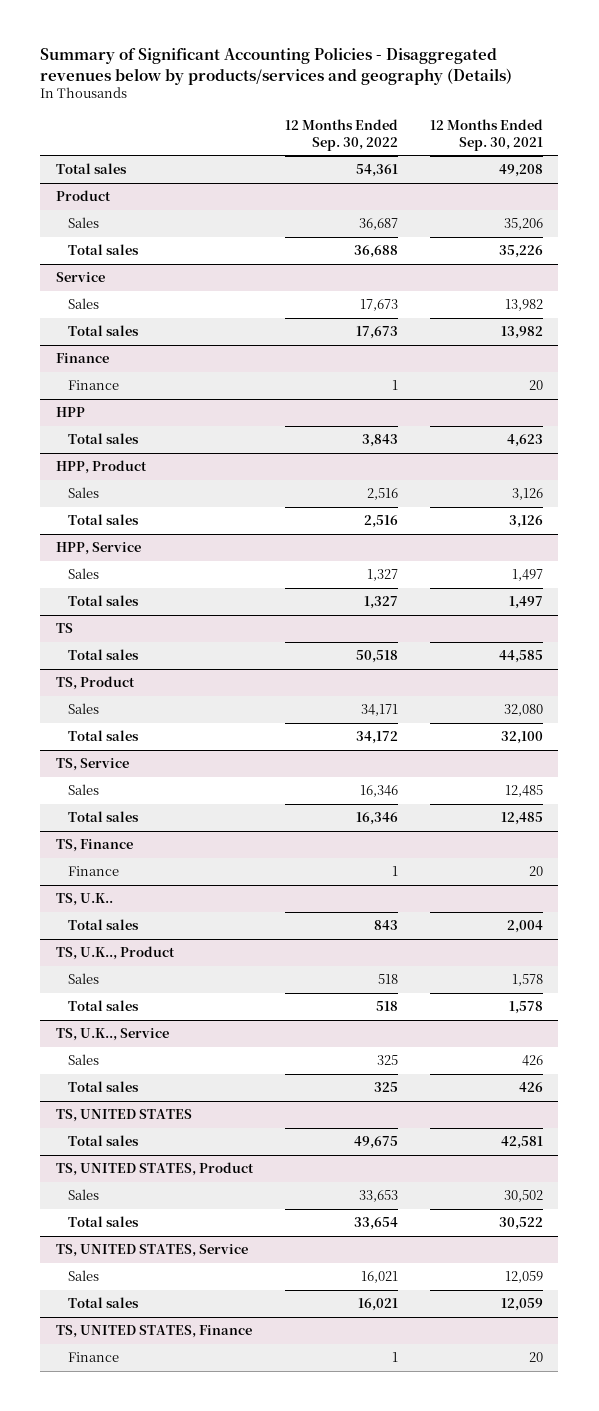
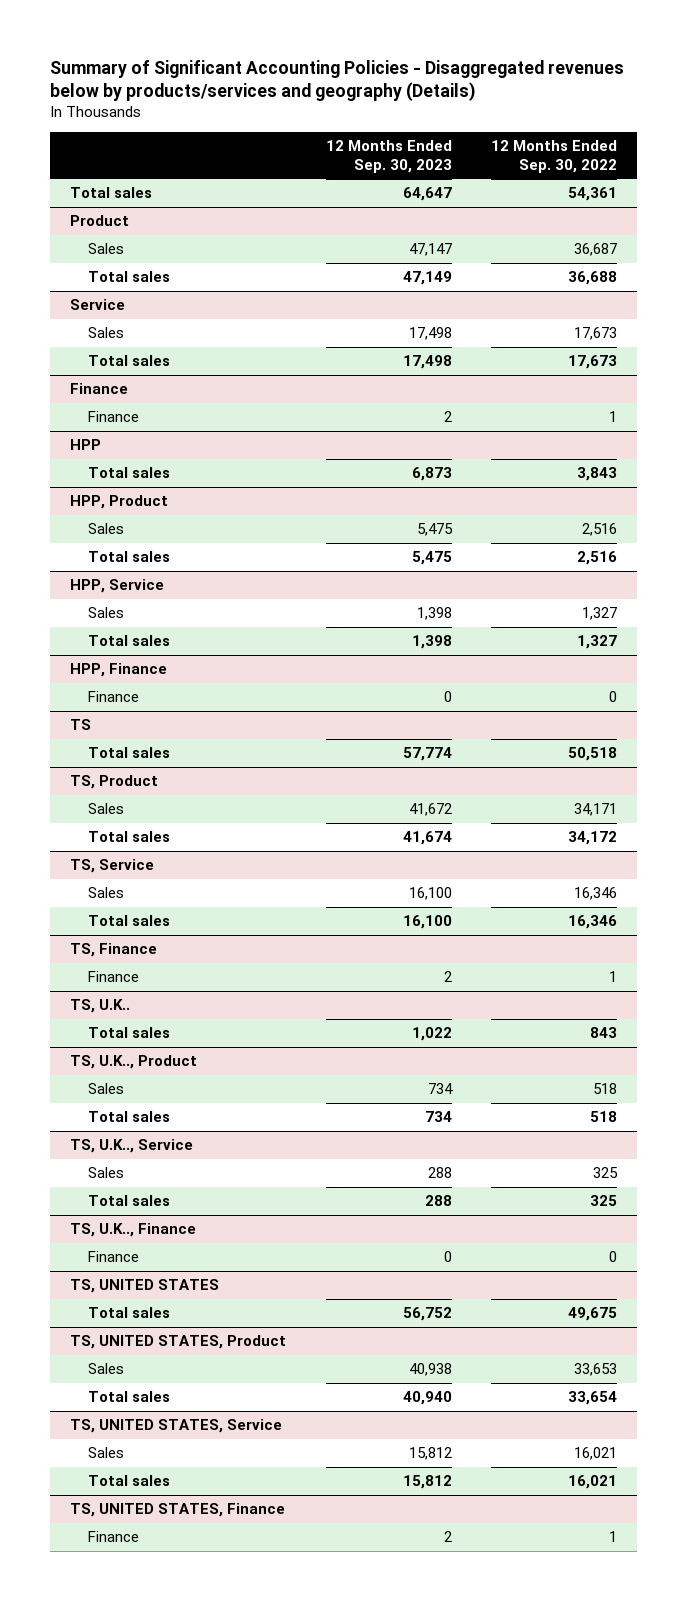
[429,118,543,151] 12 Months Ended Sep. 30, 2021 -> none
none -> [325,140,452,173] 12 Months Ended Sep. 30, 2023
none -> [70,663,168,678] HPP, Finance
none -> [88,691,140,703] Finance
none -> [70,1223,197,1238] TS, U.K.., Finance
none -> [88,1251,140,1263] Finance

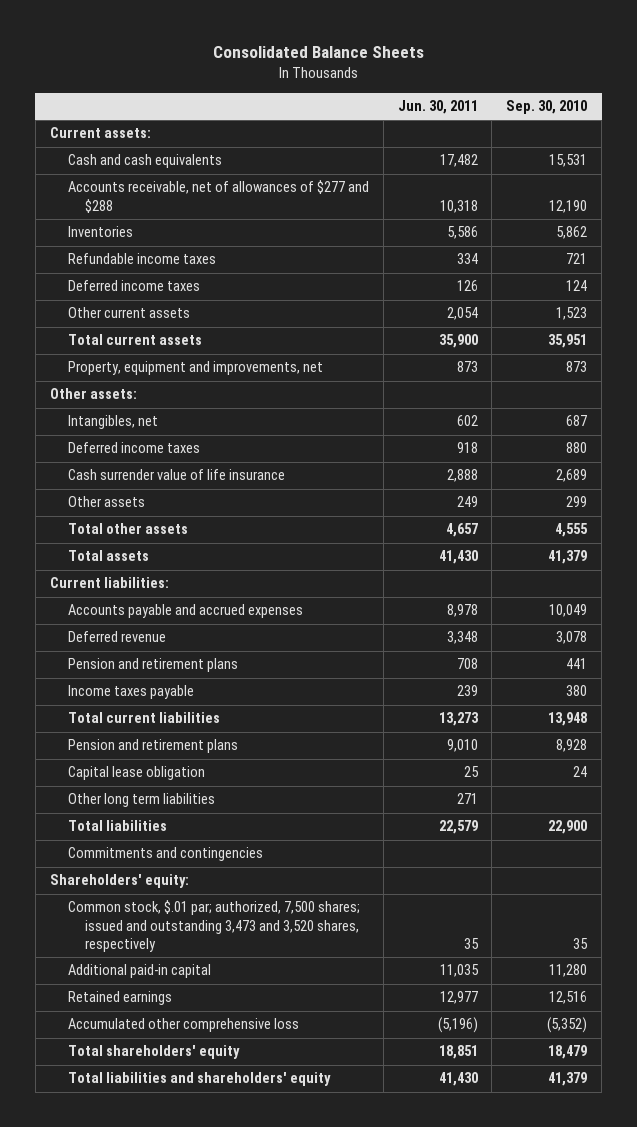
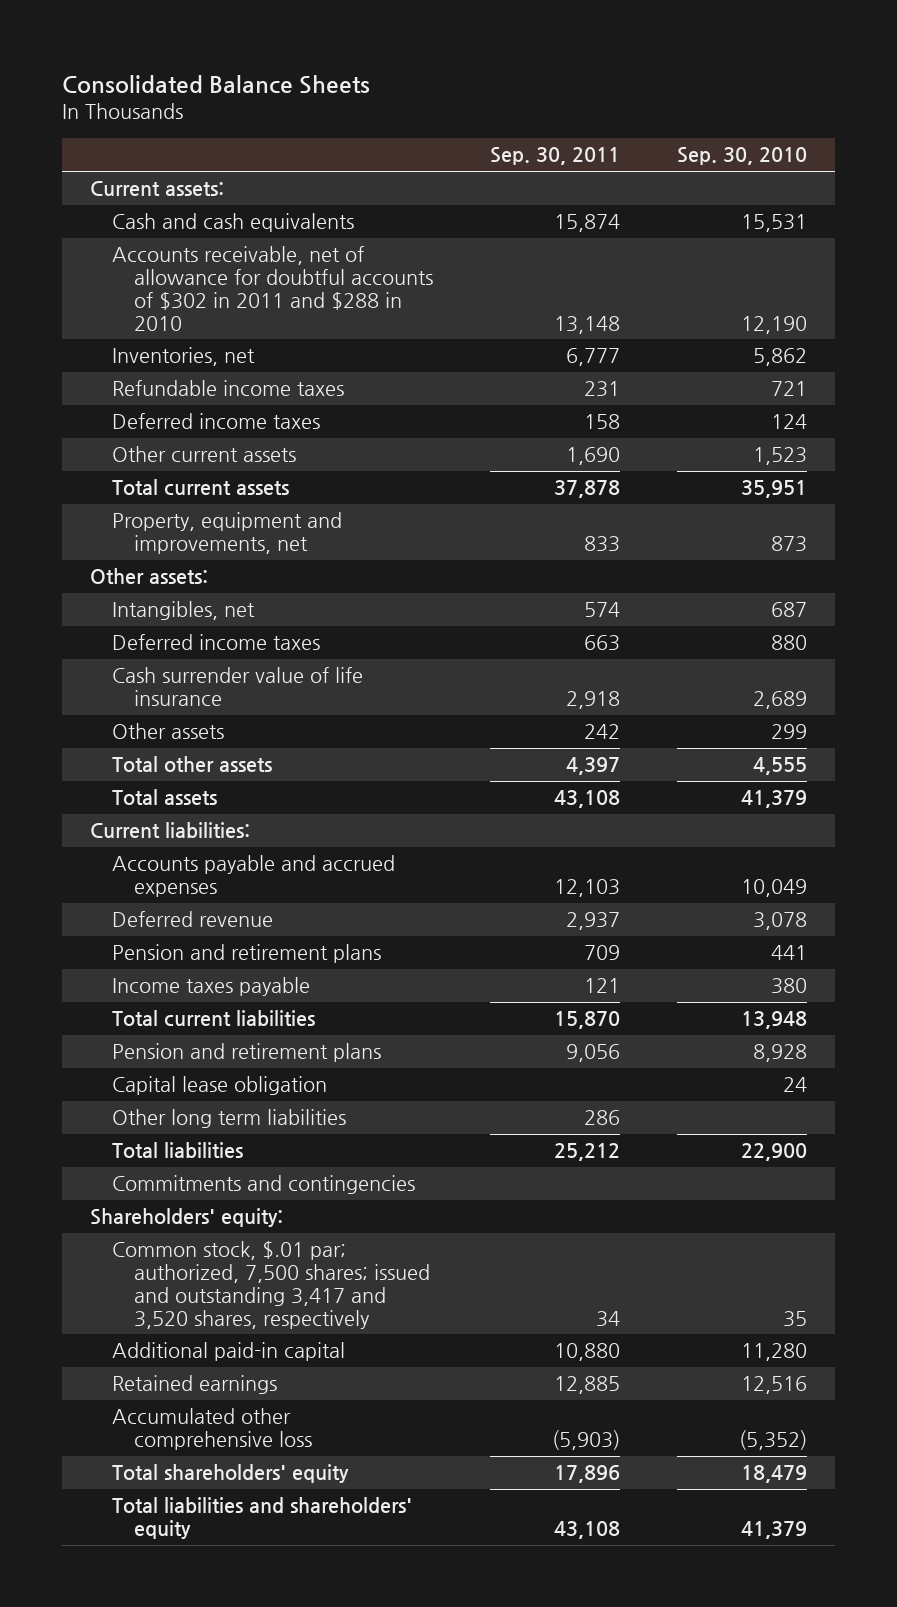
[397,99,478,114] Jun. 30, 2011 -> none
none -> [490,147,621,166] Sep. 30, 2011
[67,180,369,213] Accounts receivable, net of allowances of $277 and $288 -> [112,246,434,331] Accounts receivable, net of allowance for doubtful accounts of $302 in 2011 and $288 in 2010
[67,226,133,238] Inventories -> [112,347,256,367] Inventories, net
[67,900,360,953] Common stock, $.01 par; authorized, 7,500 shares; issued and outstanding 3,473 and 3,520 shares, respectively -> [112,1241,431,1329] Common stock, $.01 par; authorized, 7,500 shares; issued and outstanding 3,417 and 3,520 shares, respectively

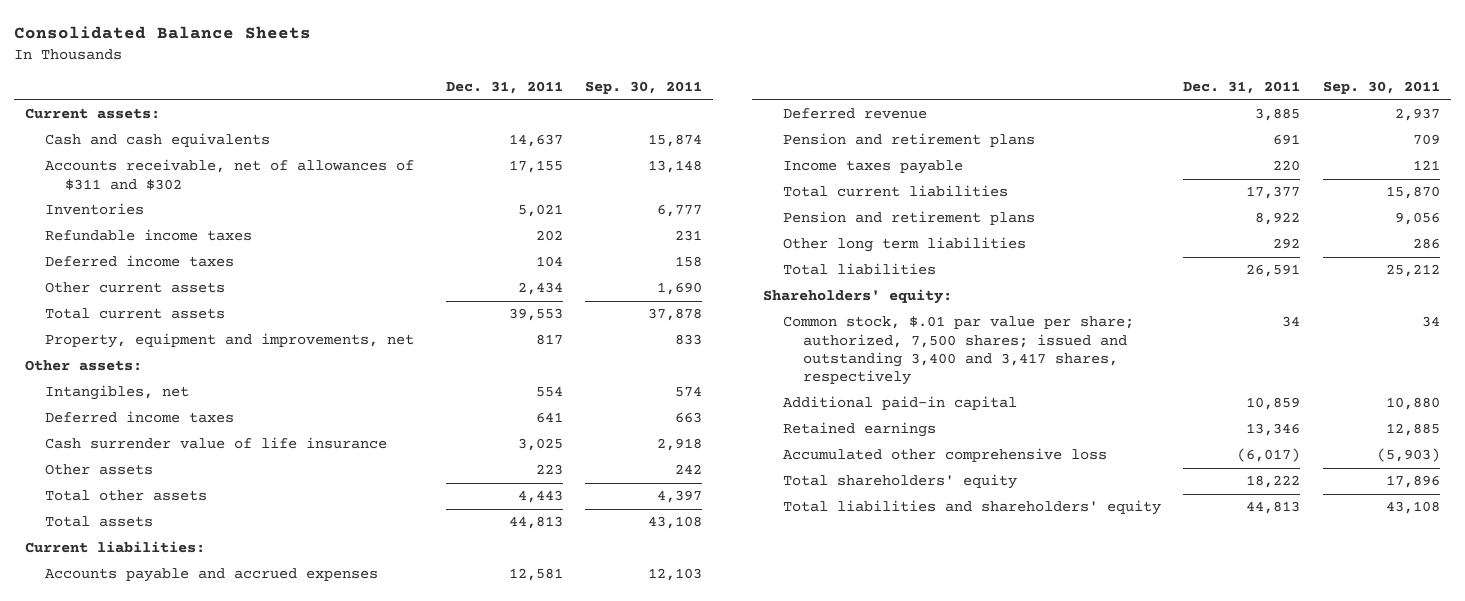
[676,147,807,166] Sep. 30, 2010 -> none
none -> [445,81,563,95] Dec. 31, 2011
[112,246,434,331] Accounts receivable, net of allowance for doubtful accounts of $302 in 2011 and $288 in 2010 -> [45,159,415,190] Accounts receivable, net of allowances of $311 and $302
[112,347,256,367] Inventories, net -> [45,203,145,216] Inventories
[112,1076,328,1096] Capital lease obligation -> none
[112,1175,416,1195] Commitments and contingencies -> none
[112,1241,431,1329] Common stock, $.01 par; authorized, 7,500 shares; issued and outstanding 3,417 and 3,520 shares, respectively -> [782,316,1134,386] Common stock, $.01 par value per share; authorized, 7,500 shares; issued and outstanding 3,400 and 3,417 shares, respectively

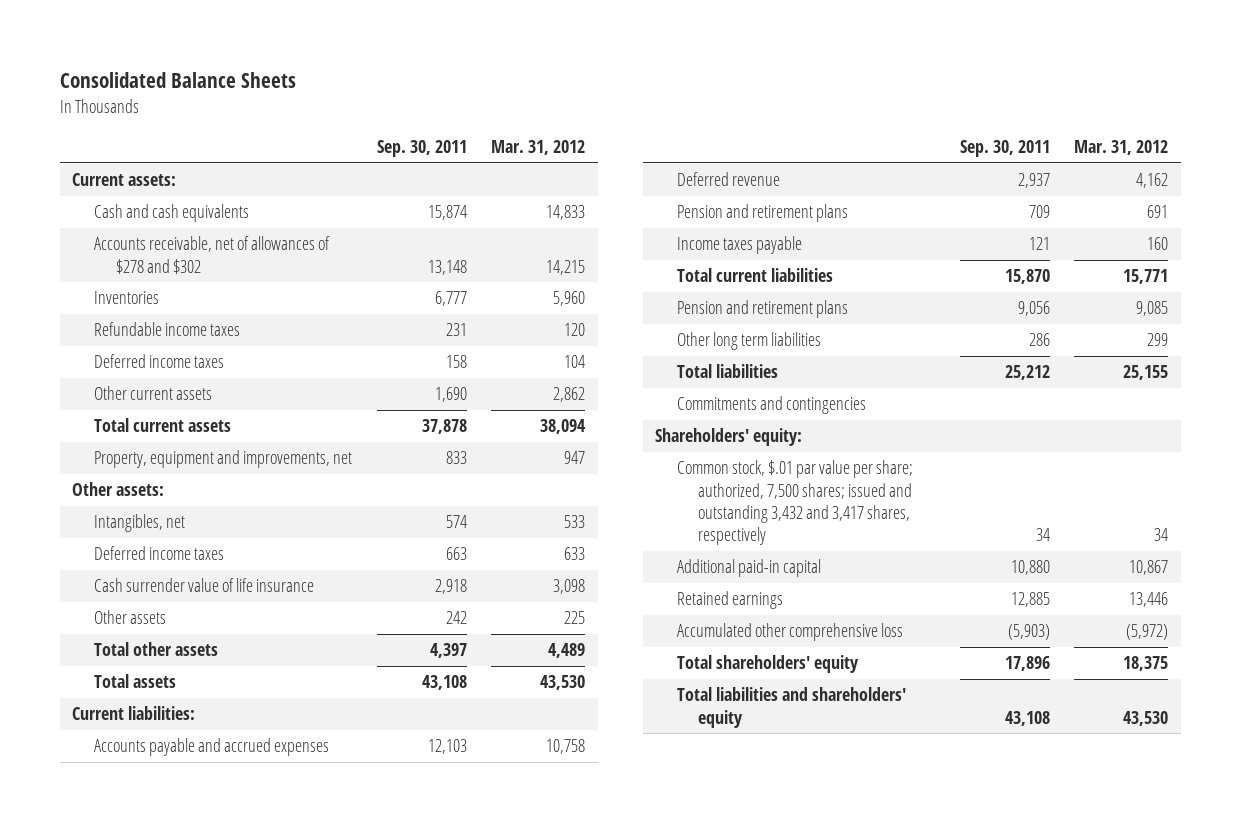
[445,81,563,95] Dec. 31, 2011 -> none
none -> [491,140,586,156] Mar. 31, 2012
[45,159,415,190] Accounts receivable, net of allowances of $311 and $302 -> [94,236,331,274] Accounts receivable, net of allowances of $278 and $302
none -> [676,396,866,415] Commitments and contingencies
[782,316,1134,386] Common stock, $.01 par value per share; authorized, 7,500 shares; issued and outstanding 3,400 and 3,417 shares, respectively -> [676,460,913,546] Common stock, $.01 par value per share; authorized, 7,500 shares; issued and outstanding 3,432 and 3,417 shares, respectively

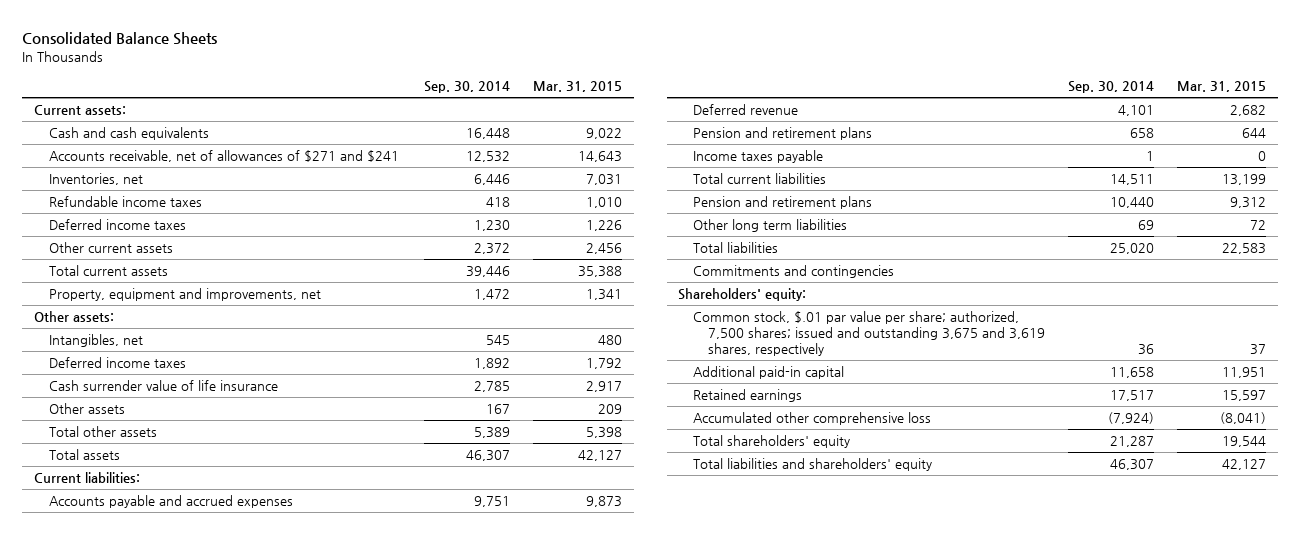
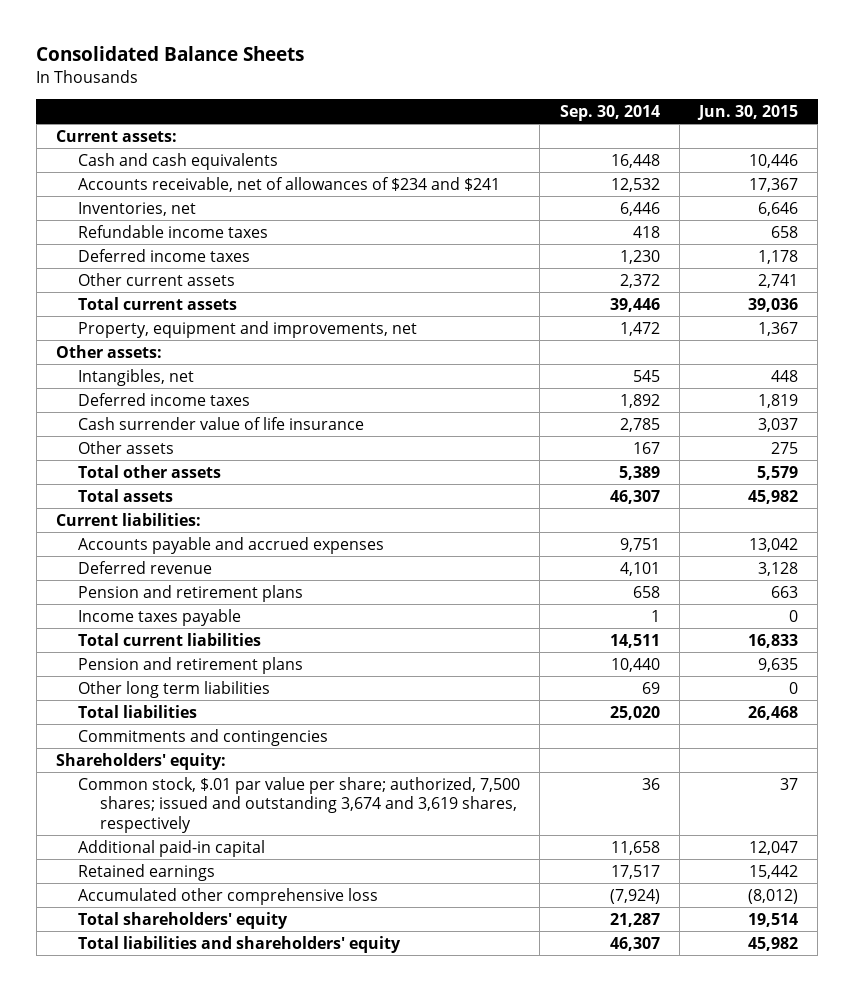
[532,81,622,93] Mar. 31, 2015 -> none
none -> [697,104,799,120] Jun. 30, 2015
[48,150,399,163] Accounts receivable, net of allowances of $271 and $241 -> [78,176,501,192] Accounts receivable, net of allowances of $234 and $241
[692,311,1045,356] Common stock, $.01 par value per share; authorized, 7,500 shares; issued and outstanding 3,675 and 3,619 shares, respectively -> [78,776,521,833] Common stock, $.01 par value per share; authorized, 7,500 shares; issued and outstanding 3,674 and 3,619 shares, respectively

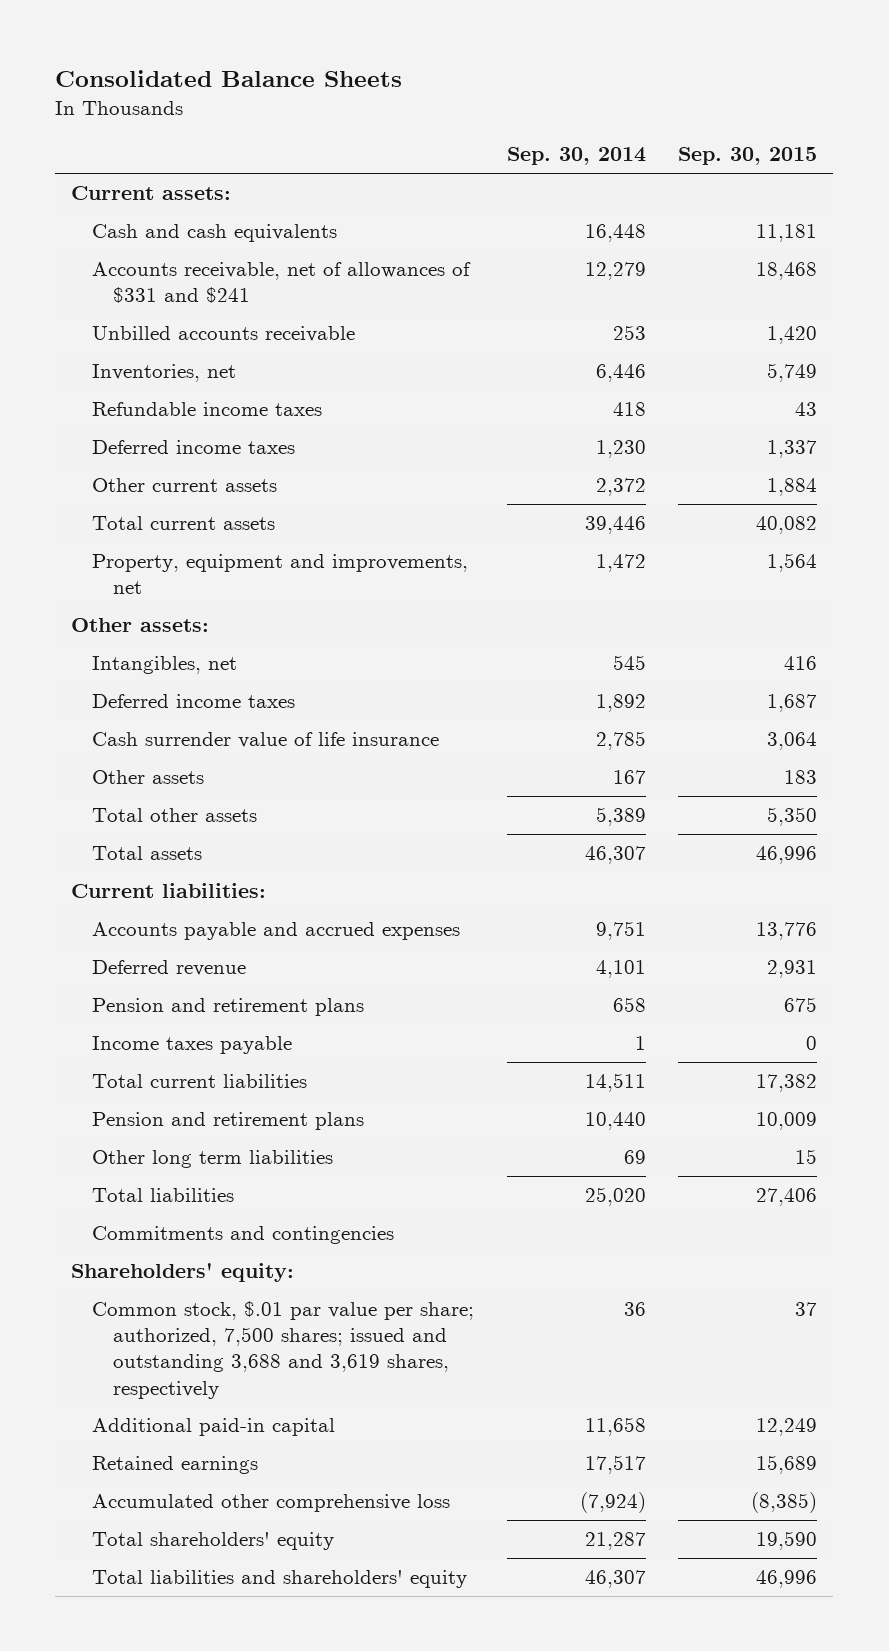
[697,104,799,120] Jun. 30, 2015 -> none
none -> [678,147,818,166] Sep. 30, 2015
[78,176,501,192] Accounts receivable, net of allowances of $234 and $241 -> [92,261,472,304] Accounts receivable, net of allowances of $331 and $241
[610,177,660,192] 12,532 -> [584,261,646,280] 12,279
none -> [92,325,356,342] Unbilled accounts receivable
[78,776,521,833] Common stock, $.01 par value per share; authorized, 7,500 shares; issued and outstanding 3,674 and 3,619 shares, respectively -> [92,1300,475,1399] Common stock, $.01 par value per share; authorized, 7,500 shares; issued and outstanding 3,688 and 3,619 shares, respectively

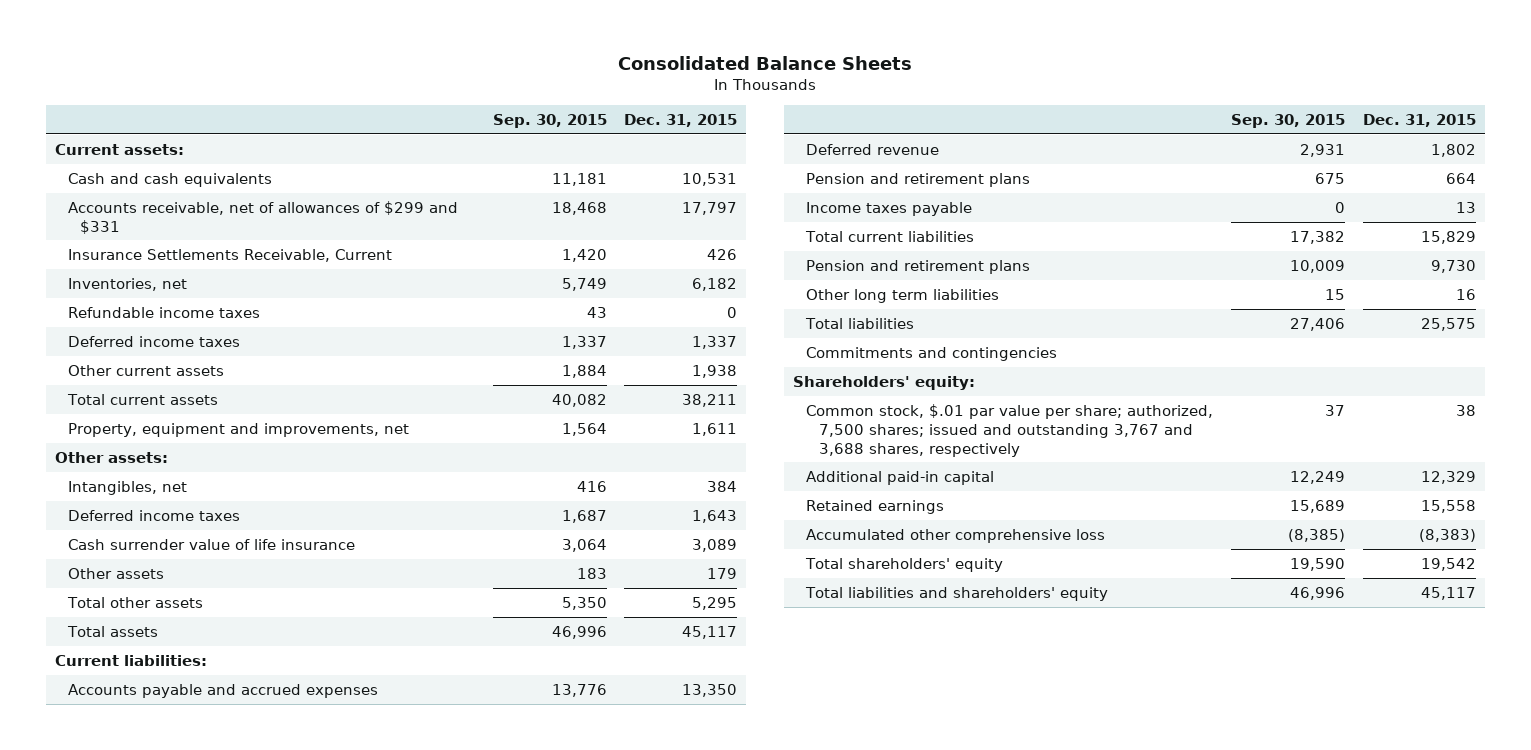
[506,147,646,166] Sep. 30, 2014 -> none
none -> [624,113,738,127] Dec. 31, 2015
[92,261,472,304] Accounts receivable, net of allowances of $331 and $241 -> [67,200,458,234] Accounts receivable, net of allowances of $299 and $331
[92,325,356,342] Unbilled accounts receivable -> [67,248,392,262] Insurance Settlements Receivable, Current
[92,1300,475,1399] Common stock, $.01 par value per share; authorized, 7,500 shares; issued and outstanding 3,688 and 3,619 shares, respectively -> [805,403,1213,457] Common stock, $.01 par value per share; authorized, 7,500 shares; issued and outstanding 3,767 and 3,688 shares, respectively

